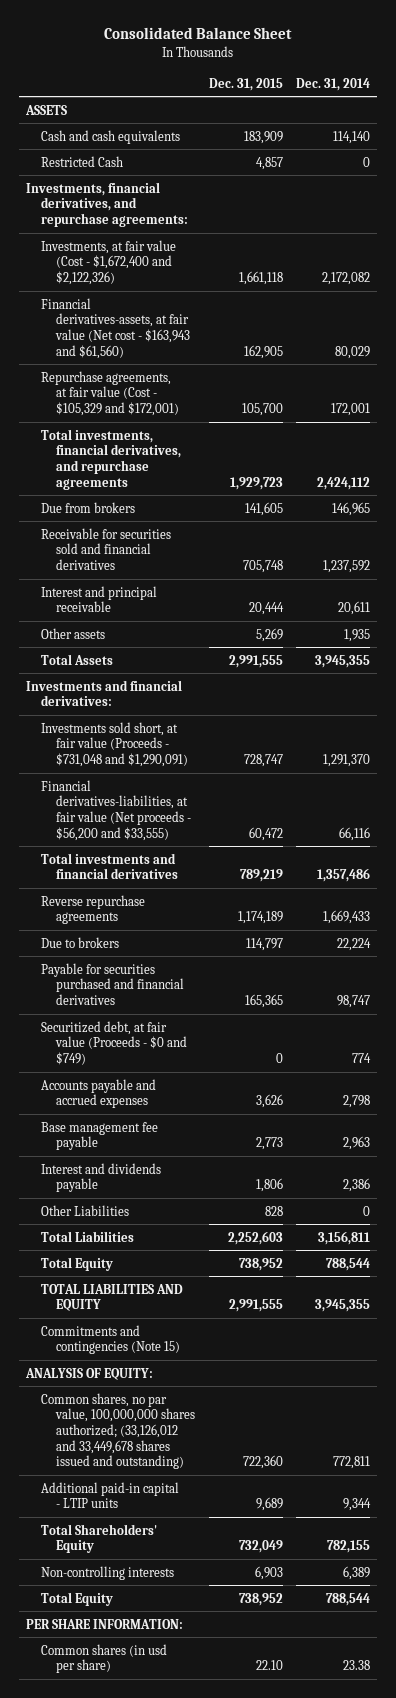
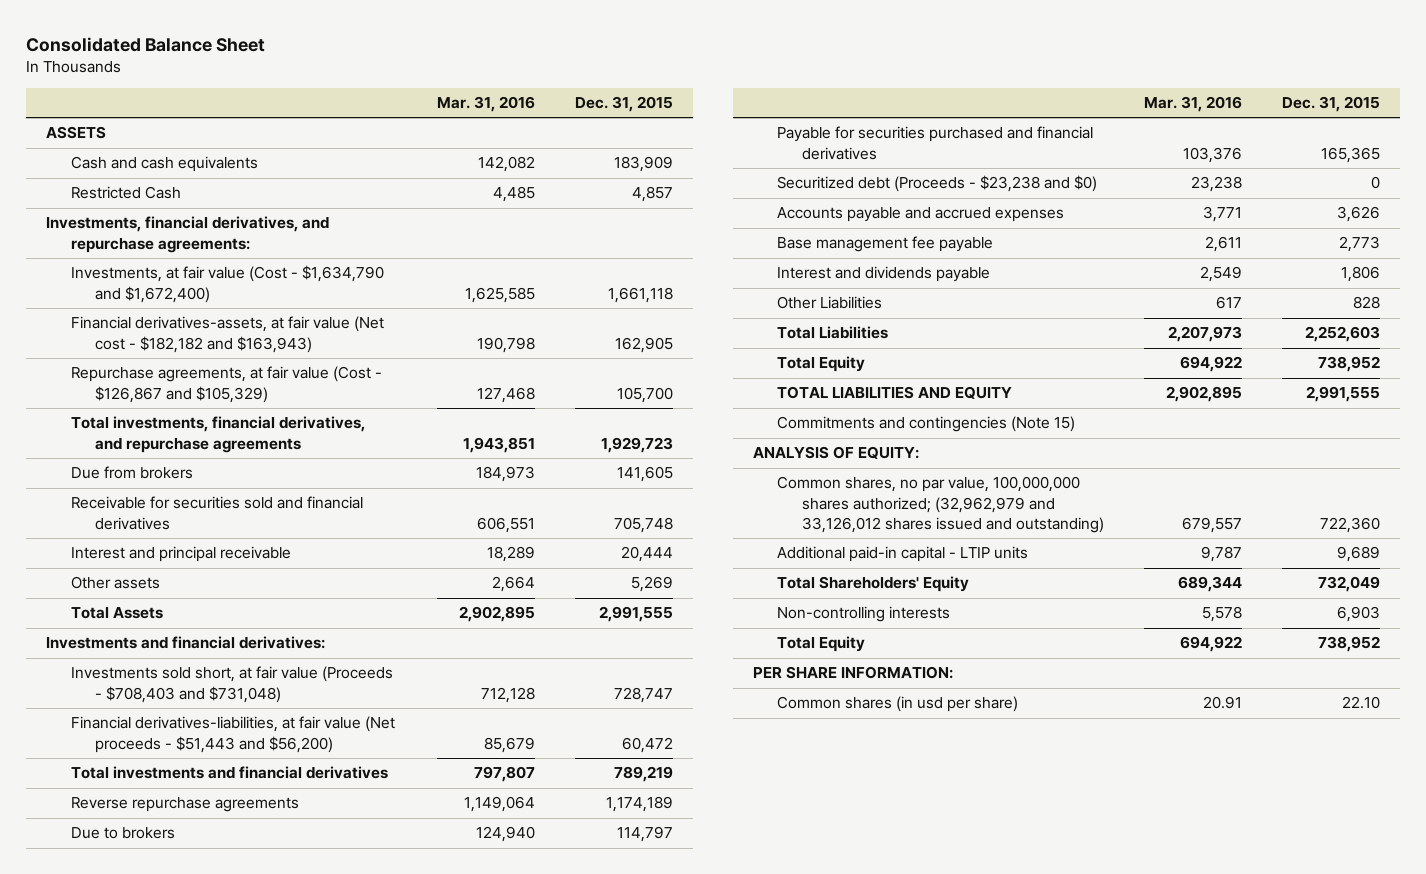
[296,77,371,91] Dec. 31, 2014 -> none
none -> [437,95,536,112] Mar. 31, 2016
[40,239,176,285] Investments, at fair value (Cost - $1,672,400 and $2,122,326) -> [70,265,384,303] Investments, at fair value (Cost - $1,634,790 and $1,672,400)
[40,297,190,359] Financial derivatives-assets, at fair value (Net cost - $163,943 and $61,560) -> [70,316,384,353] Financial derivatives-assets, at fair value (Net cost - $182,182 and $163,943)
[40,370,179,416] Repurchase agreements, at fair value (Cost - $105,329 and $172,001) -> [70,366,382,403] Repurchase agreements, at fair value (Cost - $126,867 and $105,329)
[40,721,188,767] Investments sold short, at fair value (Proceeds - $731,048 and $1,290,091) -> [70,666,393,703] Investments sold short, at fair value (Proceeds - $708,403 and $731,048)
[40,779,191,841] Financial derivatives-liabilities, at fair value (Net proceeds - $56,200 and $33,555) -> [70,716,395,753] Financial derivatives-liabilities, at fair value (Net proceeds - $51,443 and $56,200)
[40,1020,187,1065] Securitized debt, at fair value (Proceeds - $0 and $749) -> none
none -> [777,175,1098,193] Securitized debt (Proceeds - $23,238 and $0)
[40,1392,195,1470] Common shares, no par value, 100,000,000 shares authorized; (33,126,012 and 33,449,678 shares issued and outstanding) -> [777,476,1104,534] Common shares, no par value, 100,000,000 shares authorized; (32,962,979 and 33,126,012 shares issued and outstanding)

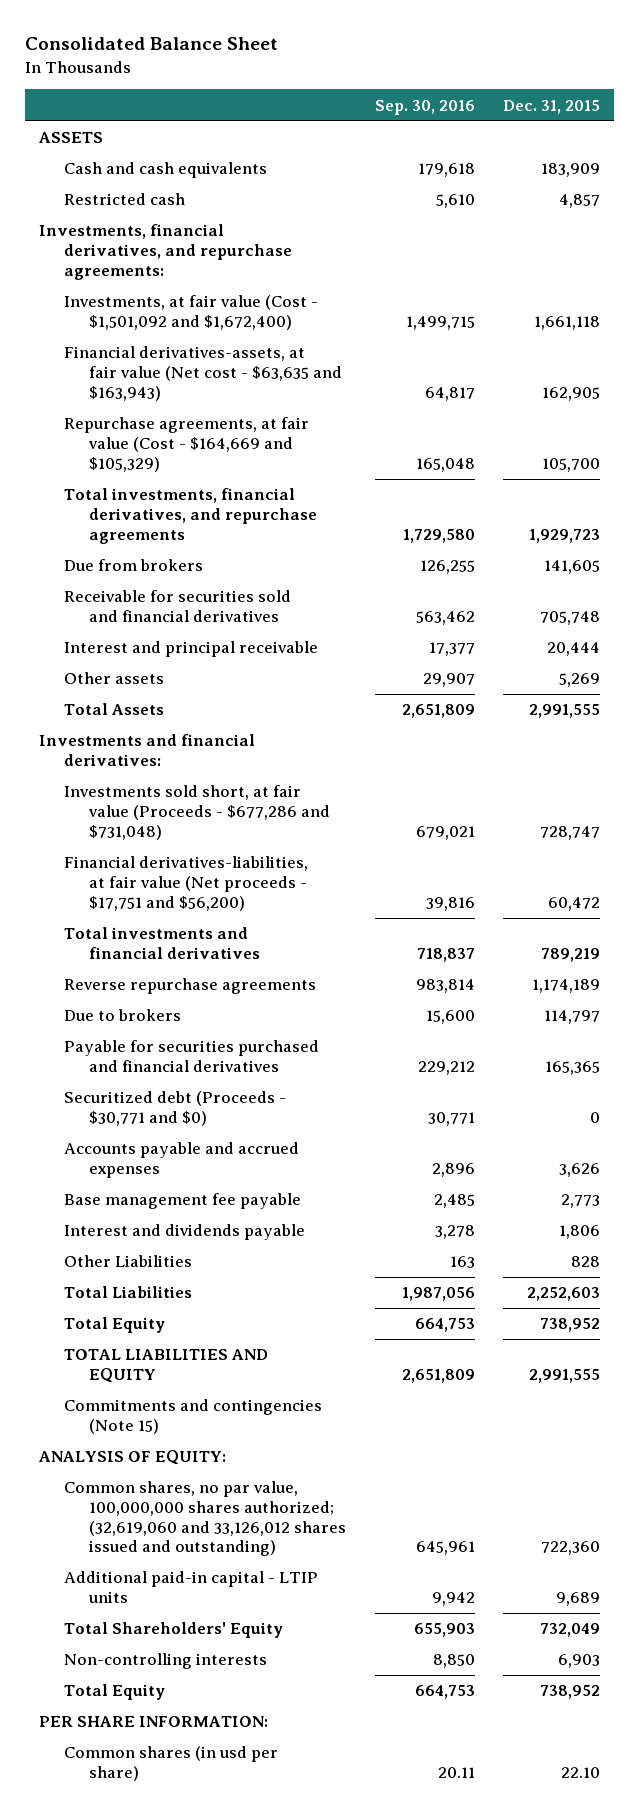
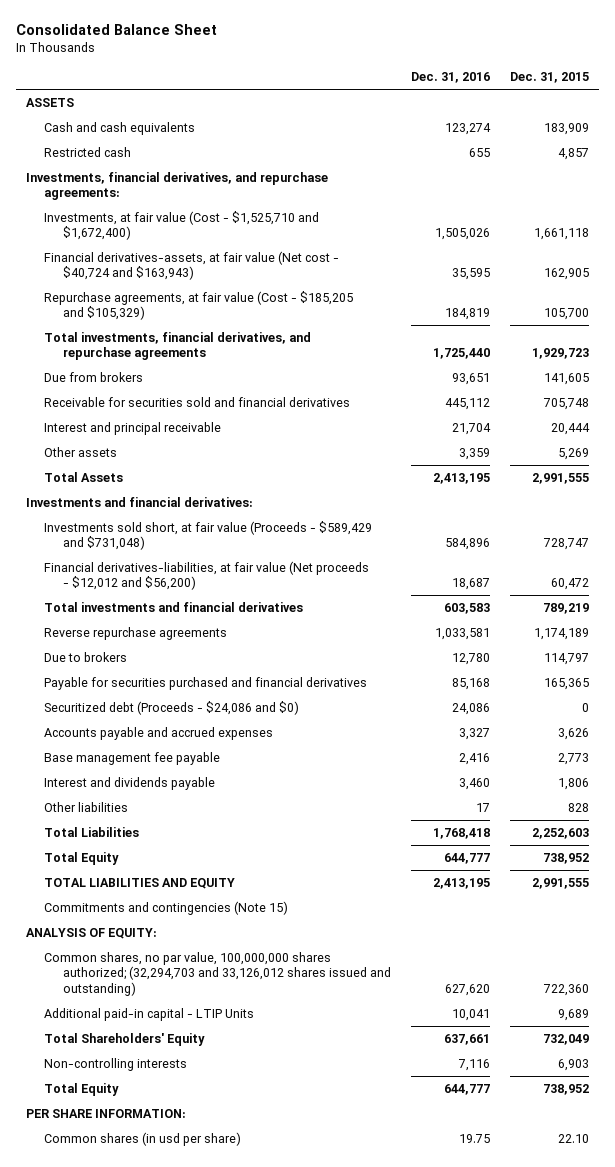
[374,99,475,115] Sep. 30, 2016 -> none
none -> [410,72,490,84] Dec. 31, 2016
[64,295,319,330] Investments, at fair value (Cost - $1,501,092 and $1,672,400) -> [44,210,320,241] Investments, at fair value (Cost - $1,525,710 and $1,672,400)
[64,346,343,401] Financial derivatives-assets, at fair value (Net cost - $63,635 and $163,943) -> [44,250,340,281] Financial derivatives-assets, at fair value (Net cost - $40,724 and $163,943)
[64,417,310,472] Repurchase agreements, at fair value (Cost - $164,669 and $105,329) -> [44,290,354,321] Repurchase agreements, at fair value (Cost - $185,205 and $105,329)
[64,785,331,840] Investments sold short, at fair value (Proceeds - $677,286 and $731,048) -> [44,520,373,551] Investments sold short, at fair value (Proceeds - $589,429 and $731,048)
[64,856,309,911] Financial derivatives-liabilities, at fair value (Net proceeds - $17,751 and $56,200) -> [44,560,370,591] Financial derivatives-liabilities, at fair value (Net proceeds - $12,012 and $56,200)
[64,1091,287,1126] Securitized debt (Proceeds - $30,771 and $0) -> [44,700,300,715] Securitized debt (Proceeds - $24,086 and $0)
[64,1255,193,1268] Other Liabilities -> [44,801,129,812] Other liabilities
[64,1481,347,1557] Common shares, no par value, 100,000,000 shares authorized; (32,619,060 and 33,126,012 shares issued and outstanding) -> [44,951,391,996] Common shares, no par value, 100,000,000 shares authorized; (32,294,703 and 33,126,012 shares issued and outstanding)
[64,1571,319,1603] Additional paid-in capital - LTIP units -> [44,1007,255,1021] Additional paid-in capital - LTIP Units

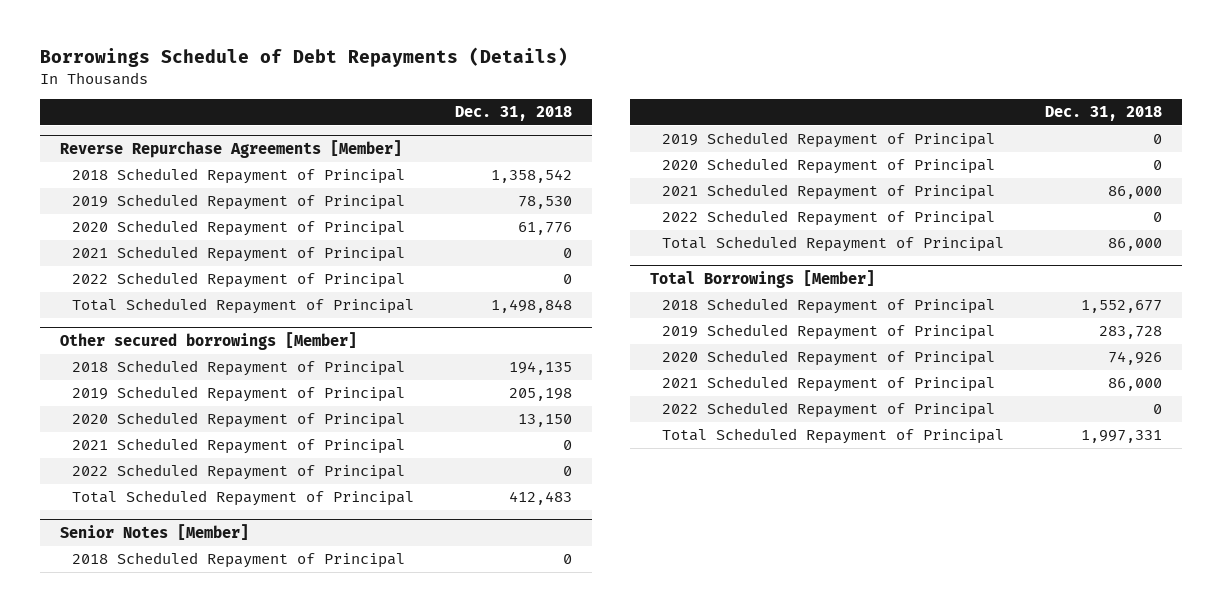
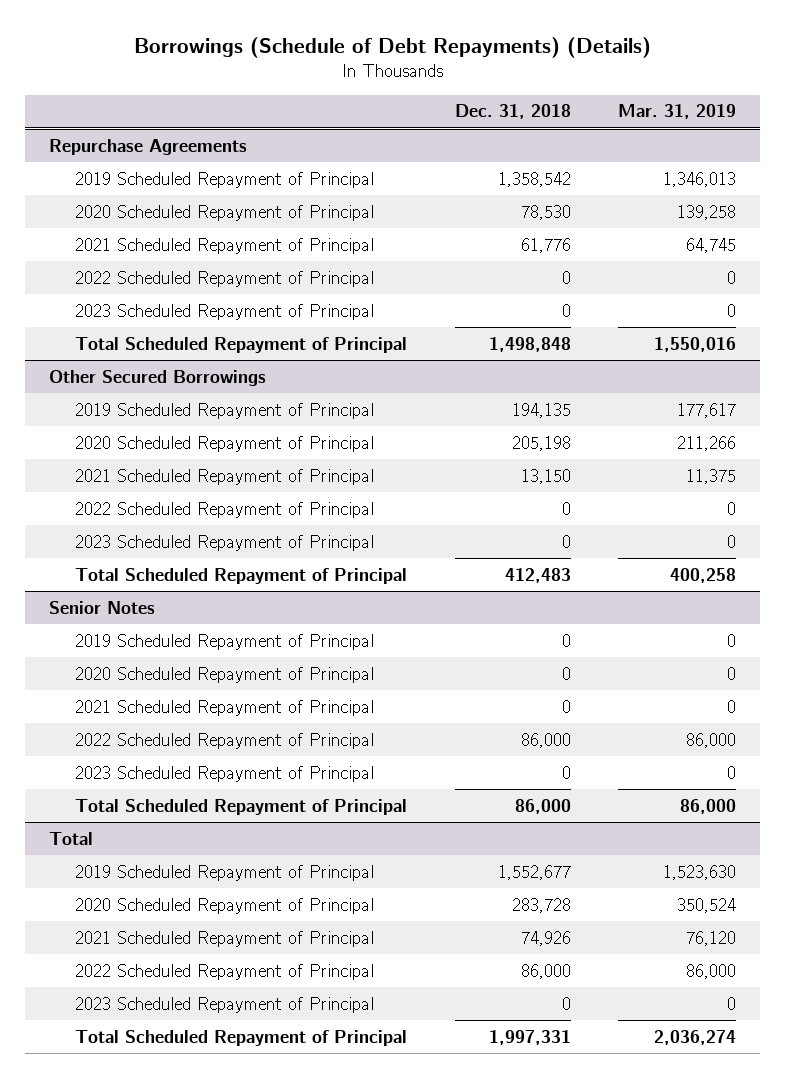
[39,47,568,68] Borrowings Schedule of Debt Repayments (Details) -> [133,36,651,58] Borrowings (Schedule of Debt Repayments) (Details)
none -> [618,104,737,120] Mar. 31, 2019
[72,246,406,263] 2021 Scheduled Repayment of Principal -> none
[60,139,403,158] Reverse Repurchase Agreements [Member] -> [48,138,247,155] Repurchase Agreements
[72,168,406,185] 2018 Scheduled Repayment of Principal -> [74,171,374,188] 2019 Scheduled Repayment of Principal
[72,194,406,211] 2019 Scheduled Repayment of Principal -> [74,204,374,221] 2020 Scheduled Repayment of Principal
[72,220,406,237] 2020 Scheduled Repayment of Principal -> [74,237,374,254] 2021 Scheduled Repayment of Principal
none -> [74,303,374,320] 2023 Scheduled Repayment of Principal
[72,438,406,455] 2021 Scheduled Repayment of Principal -> none
[60,331,358,350] Other secured borrowings [Member] -> [48,369,266,386] Other Secured Borrowings
[72,360,406,377] 2018 Scheduled Repayment of Principal -> [74,402,374,419] 2019 Scheduled Repayment of Principal
[72,386,406,403] 2019 Scheduled Repayment of Principal -> [74,435,374,452] 2020 Scheduled Repayment of Principal
[72,412,406,429] 2020 Scheduled Repayment of Principal -> [74,468,374,485] 2021 Scheduled Repayment of Principal
none -> [74,534,374,551] 2023 Scheduled Repayment of Principal
[72,552,406,569] 2018 Scheduled Repayment of Principal -> none
[60,523,250,540] Senior Notes [Member] -> [48,600,155,614] Senior Notes
[1107,186,1162,200] 86,000 -> [561,699,571,713] 0
[1152,212,1162,223] 0 -> [520,732,571,748] 86,000
none -> [74,765,374,782] 2023 Scheduled Repayment of Principal
[650,269,876,288] Total Borrowings [Member] -> [48,831,93,845] Total
[662,298,996,315] 2018 Scheduled Repayment of Principal -> [74,864,374,881] 2019 Scheduled Repayment of Principal
[662,324,996,341] 2019 Scheduled Repayment of Principal -> [74,897,374,914] 2020 Scheduled Repayment of Principal
[662,350,996,367] 2020 Scheduled Repayment of Principal -> [74,930,374,947] 2021 Scheduled Repayment of Principal
[662,376,996,393] 2021 Scheduled Repayment of Principal -> [74,963,374,980] 2022 Scheduled Repayment of Principal
[662,402,996,419] 2022 Scheduled Repayment of Principal -> [74,996,374,1013] 2023 Scheduled Repayment of Principal

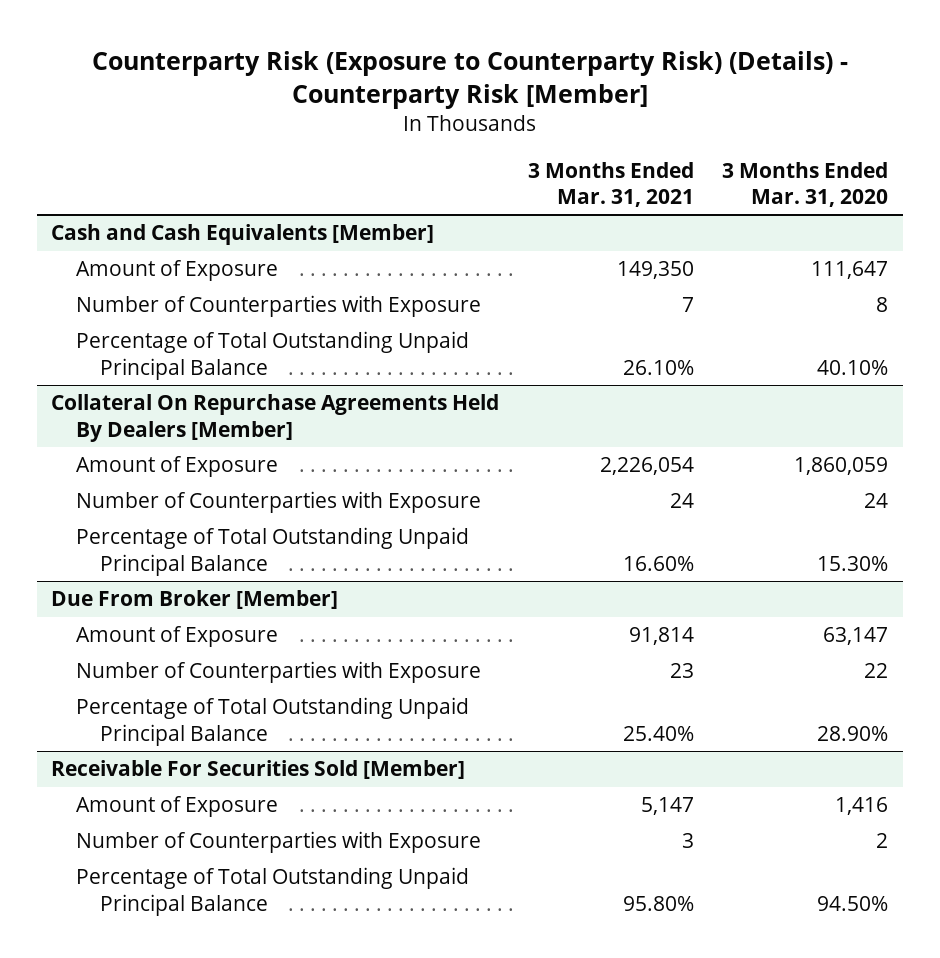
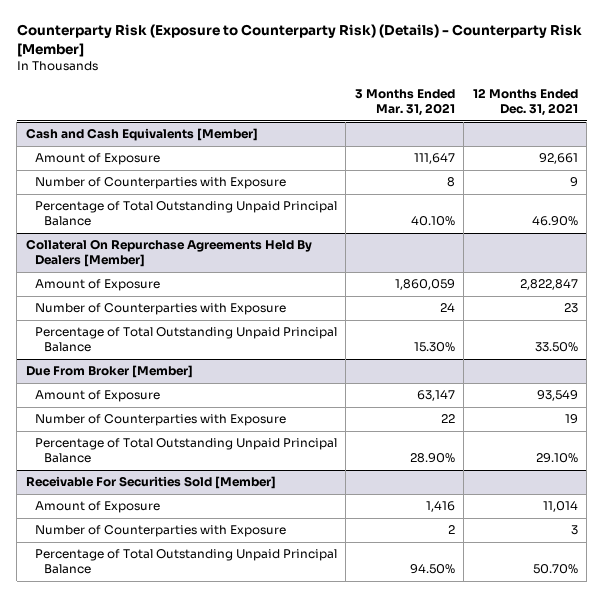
[722,161,889,207] 3 Months Ended Mar. 31, 2020 -> none
none -> [472,87,578,116] 12 Months Ended Dec. 31, 2021
[616,261,694,280] 149,350 -> [413,153,455,165] 111,647
[681,297,694,313] 7 -> [446,177,455,188] 8
[622,359,694,375] 26.10% -> [410,216,455,227] 40.10%
[599,457,694,476] 2,226,054 -> [394,279,455,291] 1,860,059
[622,555,694,571] 16.60% -> [413,342,455,353] 15.30%
[628,627,694,646] 91,814 -> [416,390,455,402] 63,147
[669,663,694,679] 23 -> [440,414,455,424] 22
[622,725,694,741] 25.40% -> [409,453,455,464] 28.90%
[640,797,694,816] 5,147 -> [425,501,455,513] 1,416
[681,833,694,849] 3 -> [447,525,455,535] 2
[622,895,694,911] 95.80% -> [409,564,455,575] 94.50%

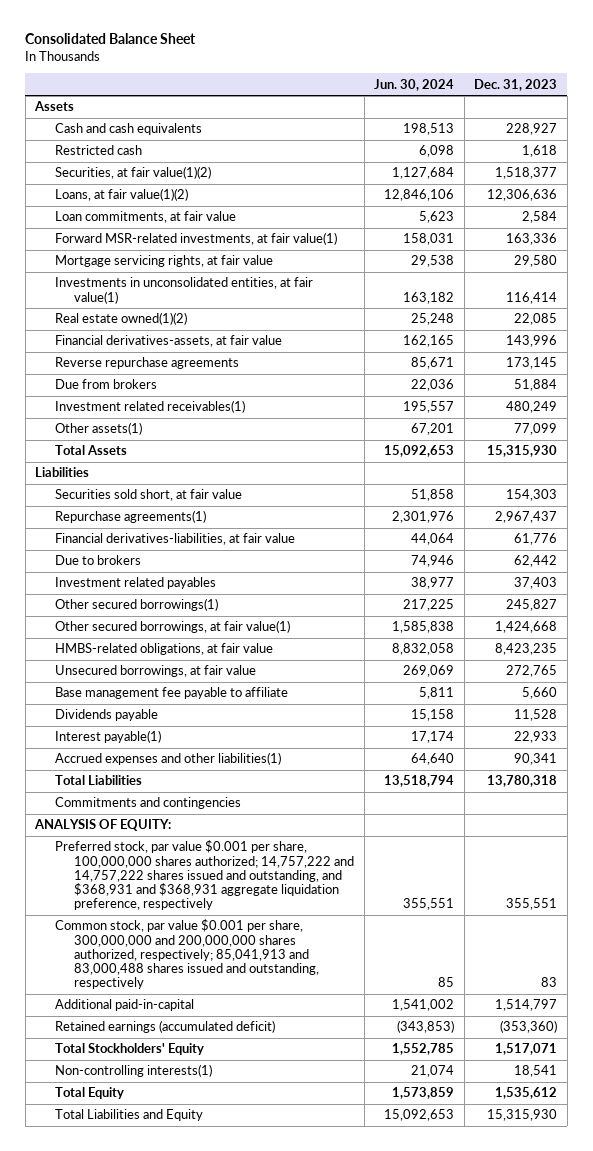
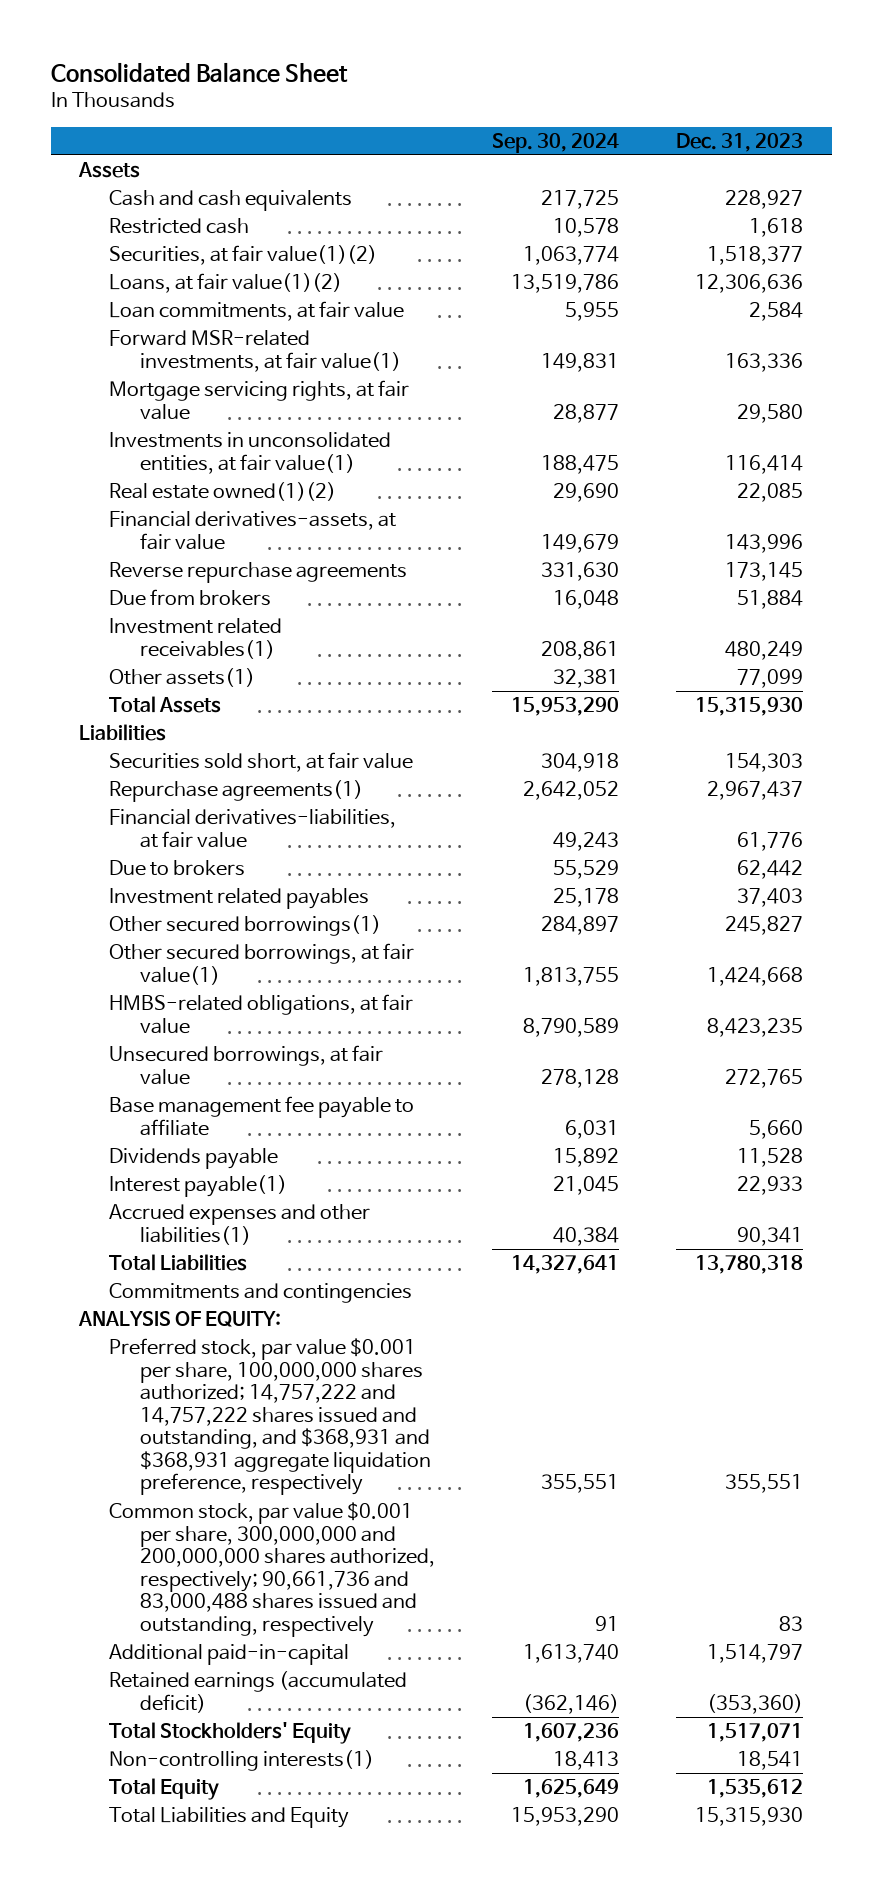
[374,78,455,91] Jun. 30, 2024 -> none
none -> [492,132,620,153] Sep. 30, 2024
[54,919,320,990] Common stock, par value $0.001 per share, 300,000,000 and 200,000,000 shares authorized, respectively; 85,041,913 and 83,000,488 shares issued and outstanding, respectively -> [109,1502,435,1637] Common stock, par value $0.001 per share, 300,000,000 and 200,000,000 shares authorized, respectively; 90,661,736 and 83,000,488 shares issued and outstanding, respectively

